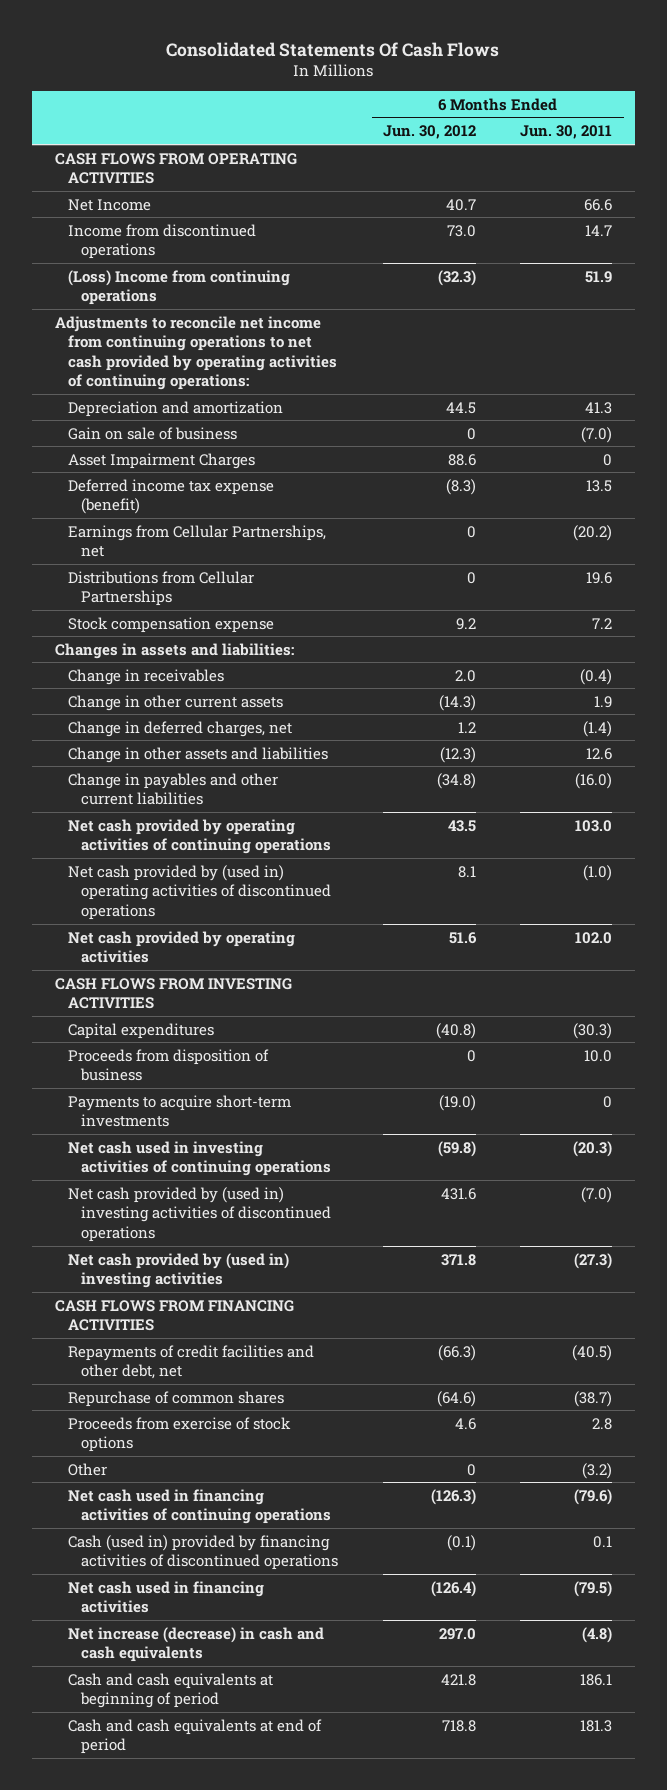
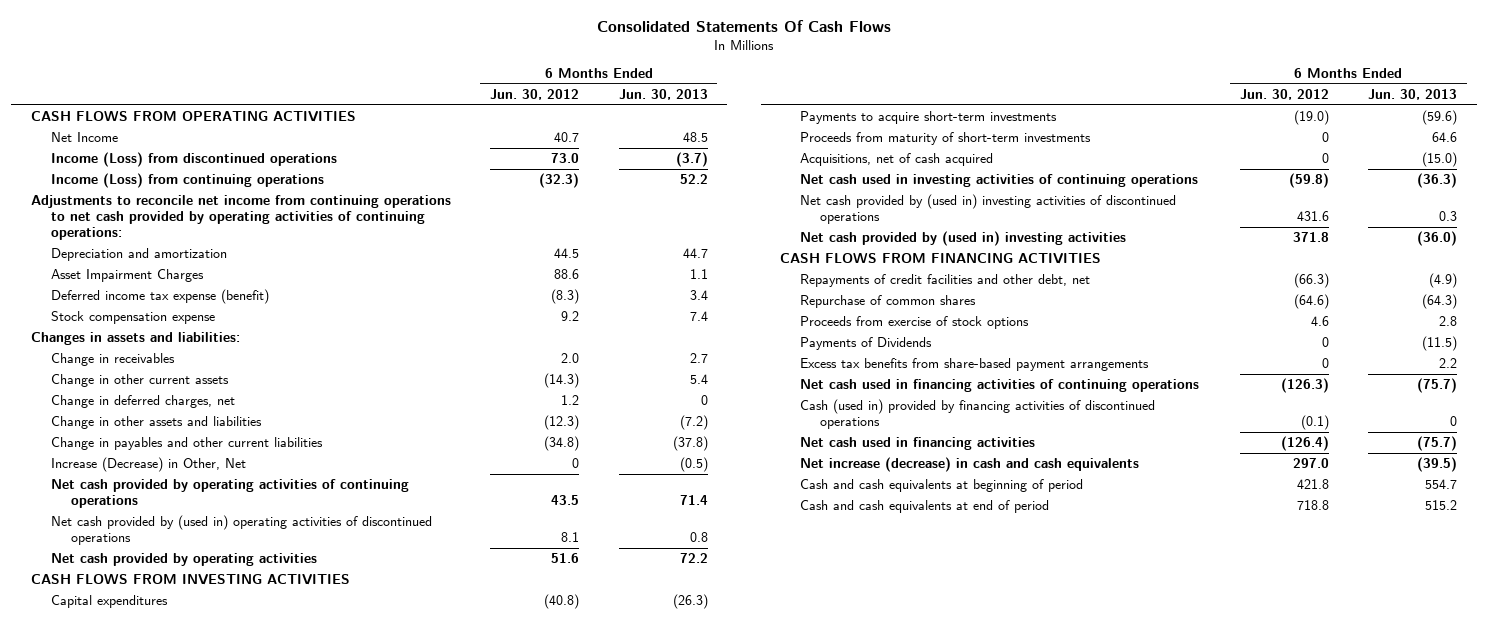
[520,125,613,140] Jun. 30, 2011 -> none
none -> [618,88,708,100] Jun. 30, 2013
[67,223,256,260] Income from discontinued operations -> [51,151,338,167] Income (Loss) from discontinued operations
[67,269,290,306] (Loss) Income from continuing operations -> [51,172,325,188] Income (Loss) from continuing operations
[67,426,237,440] Gain on sale of business -> none
[67,524,326,558] Earnings from Cellular Partnerships, net -> none
[67,570,254,607] Distributions from Cellular Partnerships -> none
none -> [51,456,247,472] Increase (Decrease) in Other, Net
[67,1048,269,1082] Proceeds from disposition of business -> none
none -> [800,131,1092,145] Proceeds from maturity of short-term investments
none -> [800,152,994,166] Acquisitions, net of cash acquired
[67,1462,107,1476] Other -> none
none -> [800,336,933,350] Payments of Dividends
none -> [800,357,1150,371] Excess tax benefits from share-based payment arrangements

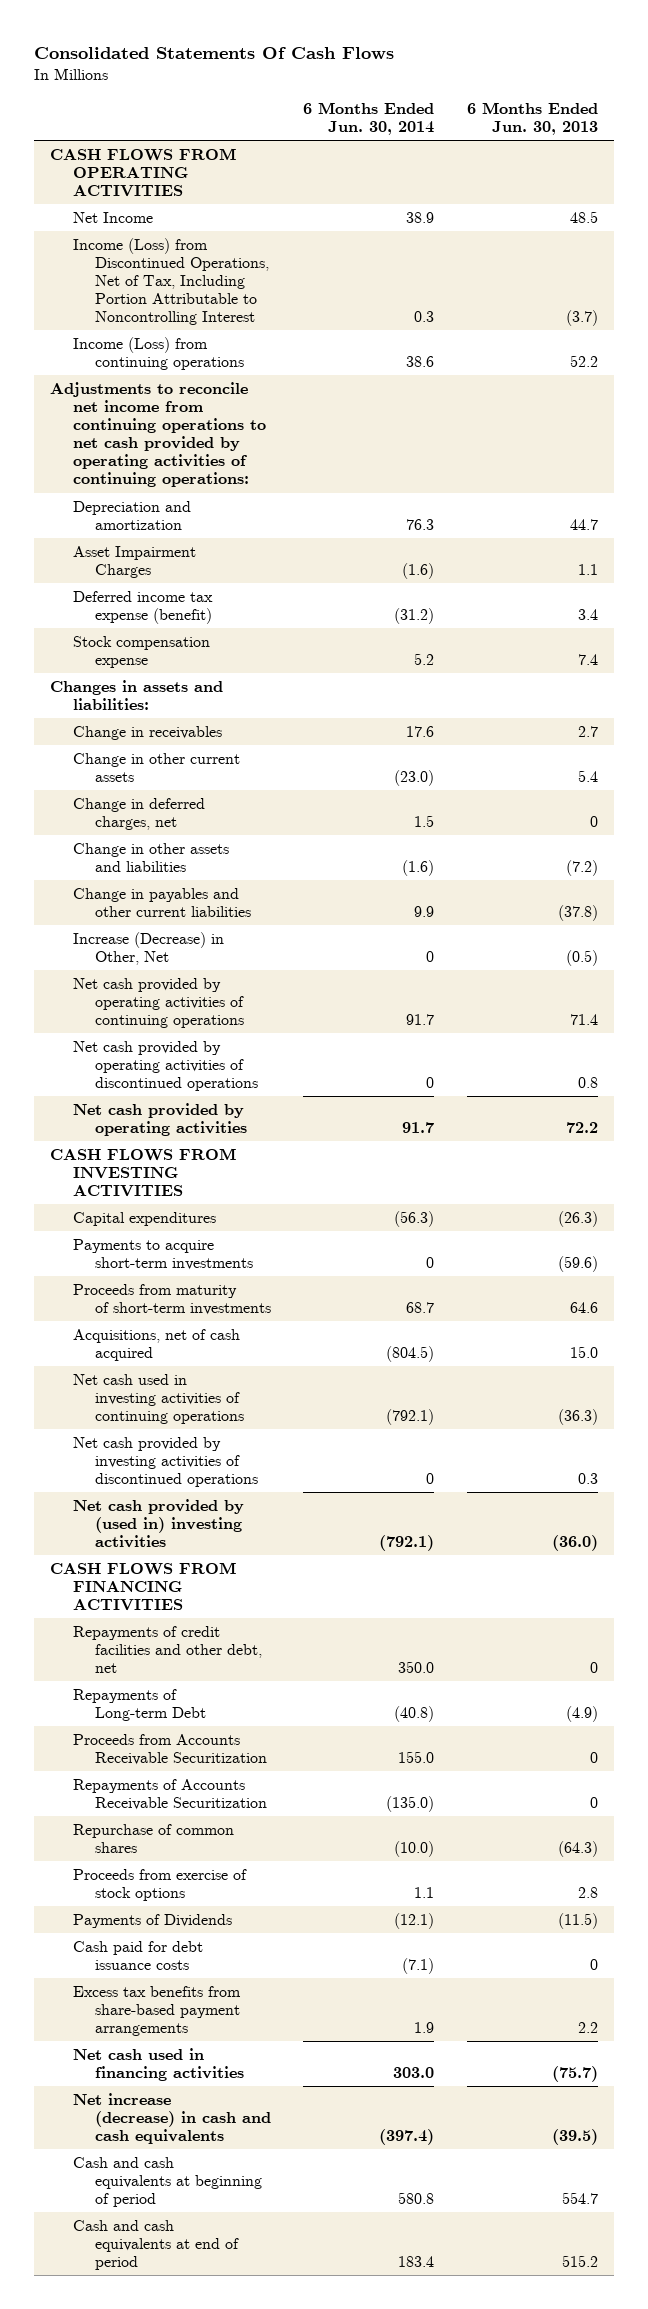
[490,88,580,100] Jun. 30, 2012 -> none
none -> [303,102,435,136] 6 Months Ended Jun. 30, 2014
[51,151,338,167] Income (Loss) from discontinued operations -> [72,237,270,326] Income (Loss) from Discontinued Operations, Net of Tax, Including Portion Attributable to Noncontrolling Interest
[51,514,433,546] Net cash provided by (used in) operating activities of discontinued operations -> [72,1040,259,1092] Net cash provided by operating activities of discontinued operations
[1421,151,1457,167] (15.0) -> [569,1345,598,1358] 15.0
[800,193,1177,225] Net cash provided by (used in) investing activities of discontinued operations -> [72,1436,259,1488] Net cash provided by investing activities of discontinued operations
[1428,272,1457,288] (4.9) -> [589,1662,598,1674] 0
none -> [72,1688,207,1721] Repayments of Long-term Debt
none -> [72,1733,268,1765] Proceeds from Accounts Receivable Securitization
none -> [72,1778,268,1810] Repayments of Accounts Receivable Securitization
none -> [72,1940,203,1970] Cash paid for debt issuance costs
[800,378,1200,392] Net cash used in financing activities of continuing operations -> none
[800,398,1156,430] Cash (used in) provided by financing activities of discontinued operations -> none

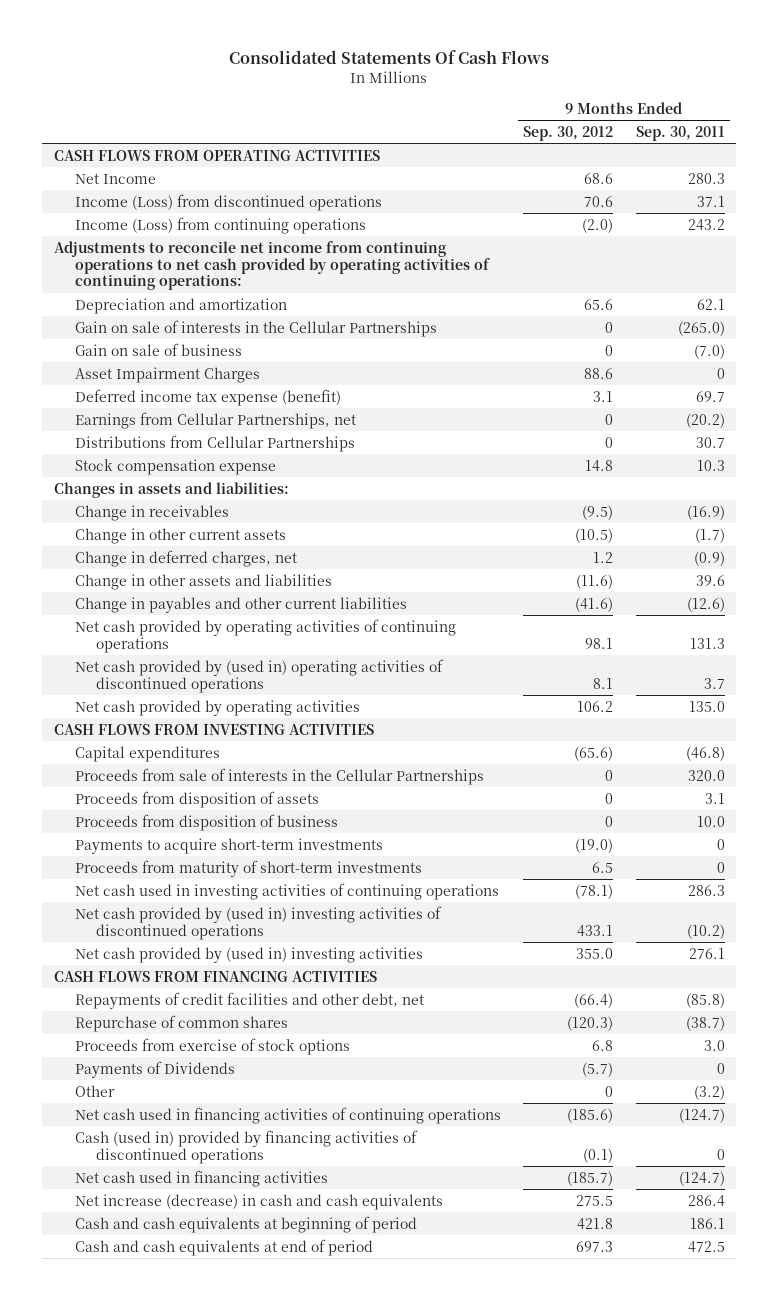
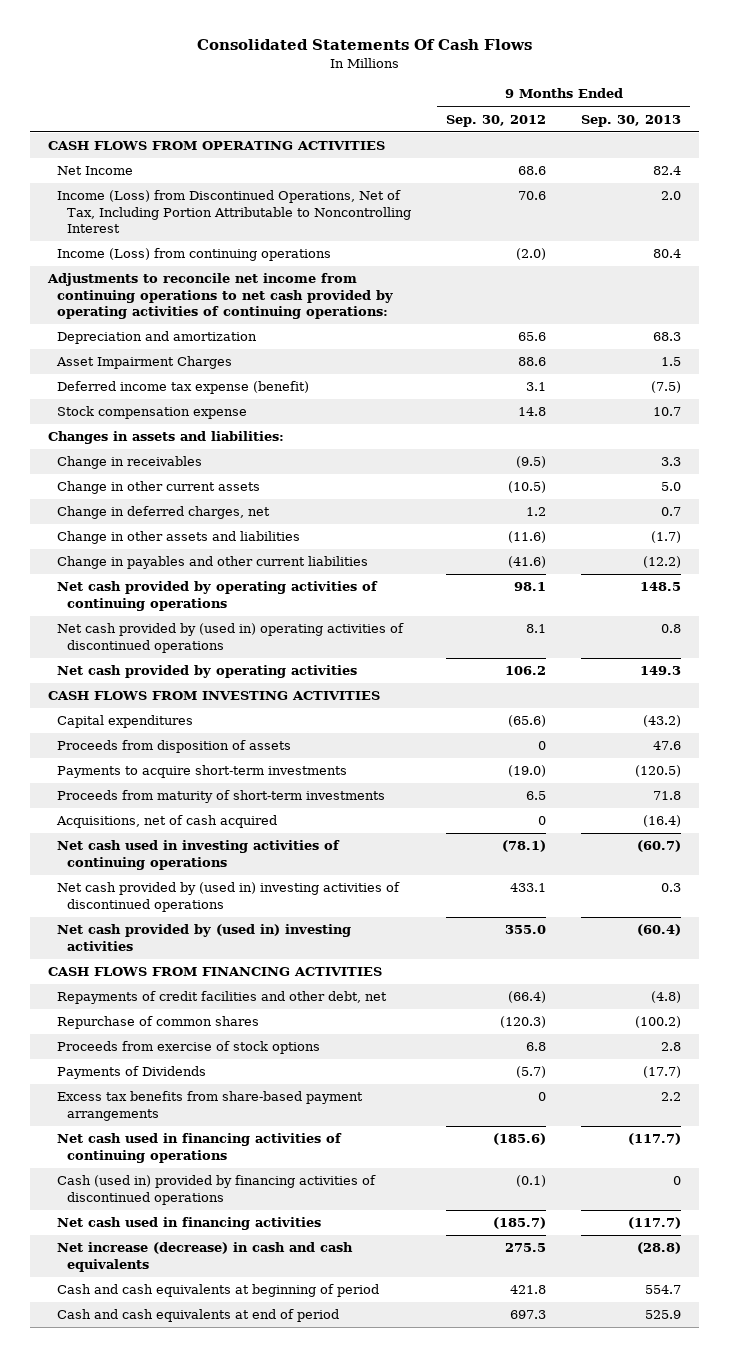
[635,126,725,142] Sep. 30, 2011 -> none
none -> [581,114,682,127] Sep. 30, 2013
[74,193,382,211] Income (Loss) from discontinued operations -> [57,190,411,233] Income (Loss) from Discontinued Operations, Net of Tax, Including Portion Attributable to Noncontrolling Interest
[74,319,437,337] Gain on sale of interests in the Cellular Partnerships -> none
[74,342,242,356] Gain on sale of business -> none
[74,411,356,429] Earnings from Cellular Partnerships, net -> none
[74,434,355,452] Distributions from Cellular Partnerships -> none
[74,767,484,785] Proceeds from sale of interests in the Cellular Partnerships -> none
[74,813,338,831] Proceeds from disposition of business -> none
none -> [56,815,278,829] Acquisitions, net of cash acquired
[74,1084,115,1097] Other -> none
none -> [57,1091,364,1121] Excess tax benefits from share-based payment arrangements

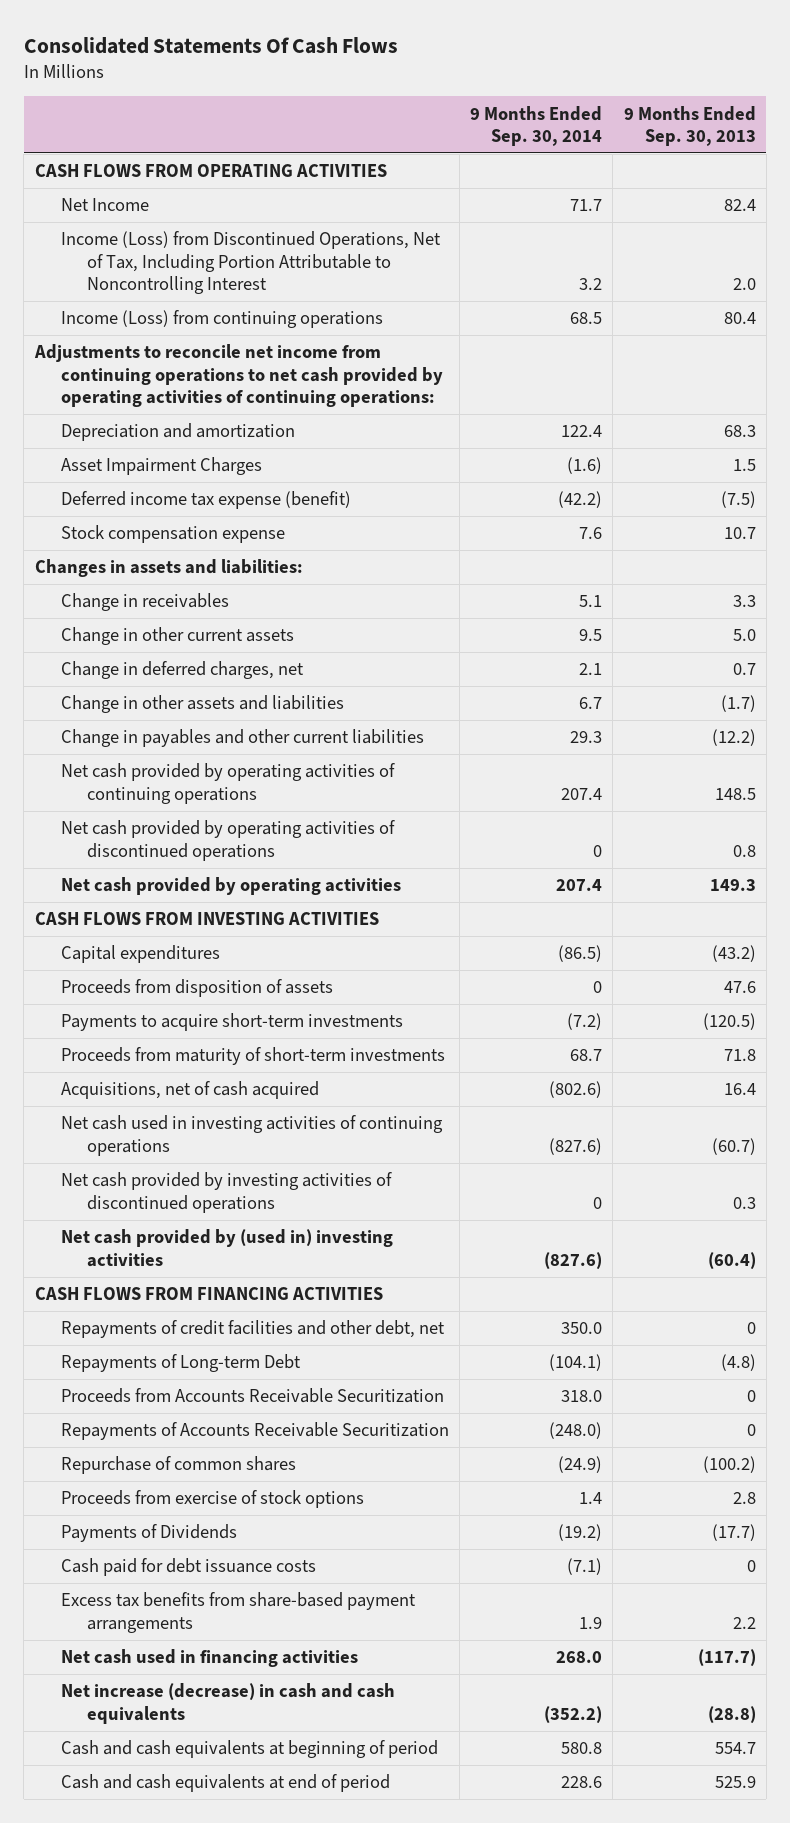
[446,114,547,127] Sep. 30, 2012 -> none
none -> [470,105,603,146] 9 Months Ended Sep. 30, 2014
[57,623,405,653] Net cash provided by (used in) operating activities of discontinued operations -> [60,820,395,861] Net cash provided by operating activities of discontinued operations
[643,815,682,828] (16.4) -> [723,1083,756,1096] 16.4
[57,882,401,912] Net cash provided by (used in) investing activities of discontinued operations -> [60,1172,392,1213] Net cash provided by investing activities of discontinued operations
[651,991,682,1004] (4.8) -> [746,1322,756,1335] 0
none -> [60,1354,301,1373] Repayments of Long-term Debt
none -> [60,1388,444,1404] Proceeds from Accounts Receivable Securitization
none -> [60,1422,449,1441] Repayments of Accounts Receivable Securitization
none -> [60,1558,316,1577] Cash paid for debt issuance costs
[57,1133,343,1163] Net cash used in financing activities of continuing operations -> none
[57,1175,377,1205] Cash (used in) provided by financing activities of discontinued operations -> none

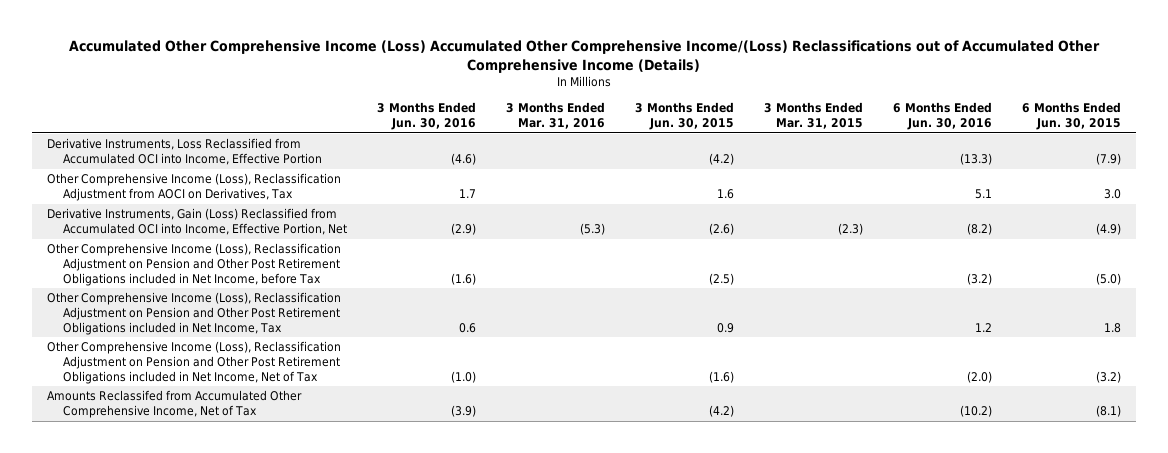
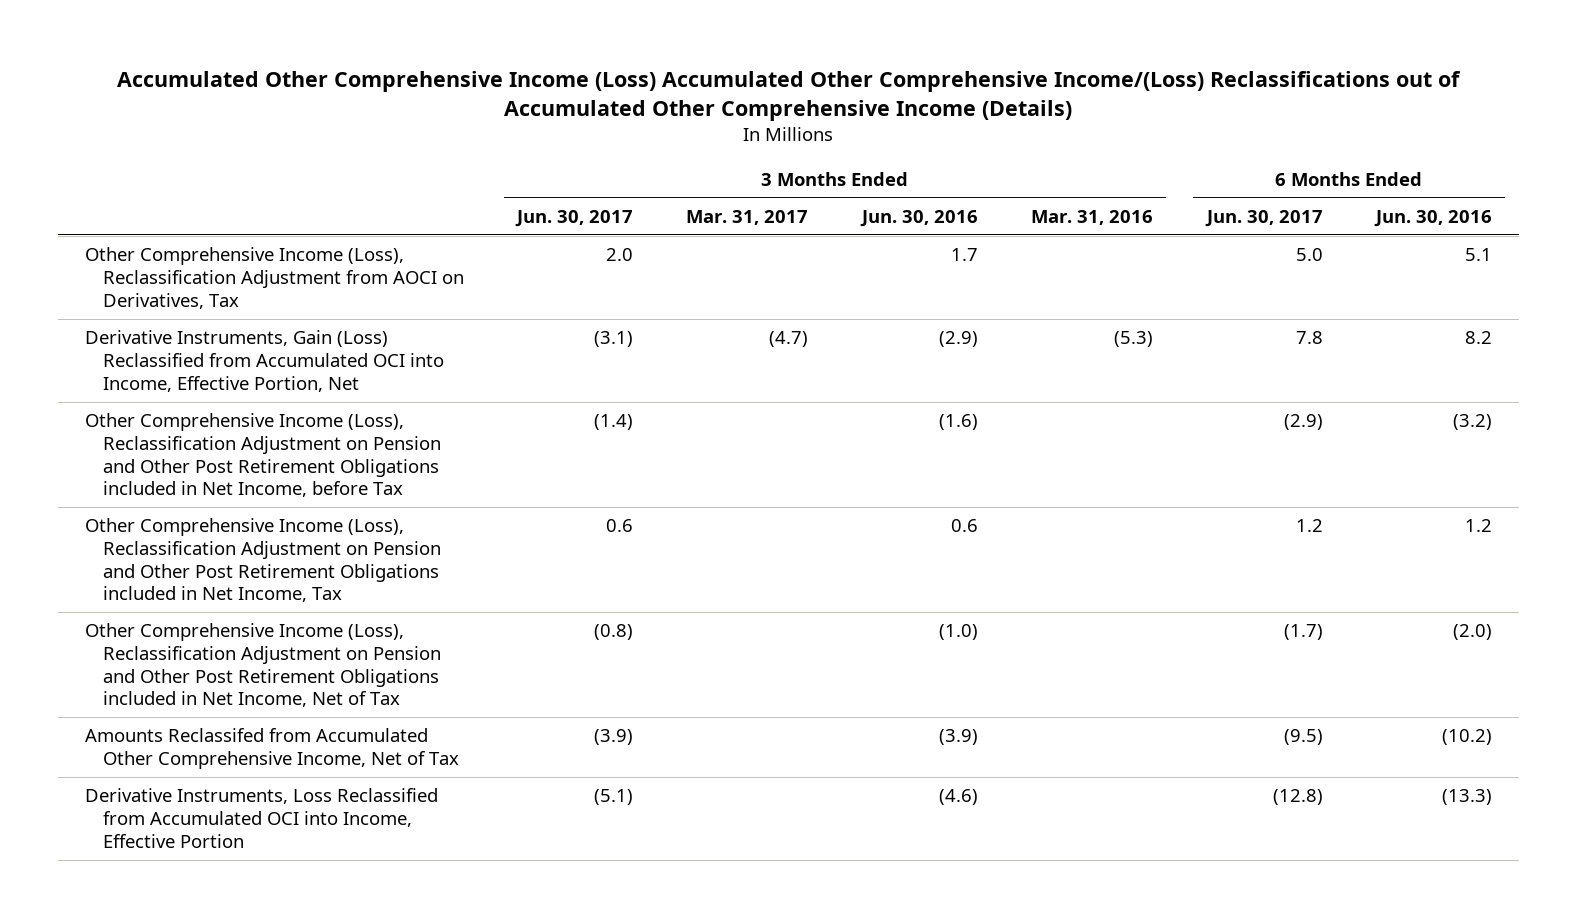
[634,102,734,130] 3 Months Ended Jun. 30, 2015 -> none
[763,102,863,129] 3 Months Ended Mar. 31, 2015 -> none
[1021,102,1121,130] 6 Months Ended Jun. 30, 2015 -> none
none -> [515,209,634,227] Jun. 30, 2017
none -> [686,209,809,225] Mar. 31, 2017
none -> [1204,209,1323,227] Jun. 30, 2017
[966,222,992,235] (8.2) -> [1464,331,1492,345] 8.2
[47,138,323,165] Derivative Instruments, Loss Reclassified from Accumulated OCI into Income, Effective Portion -> [84,788,438,848] Derivative Instruments, Loss Reclassified from Accumulated OCI into Income, Effective Portion

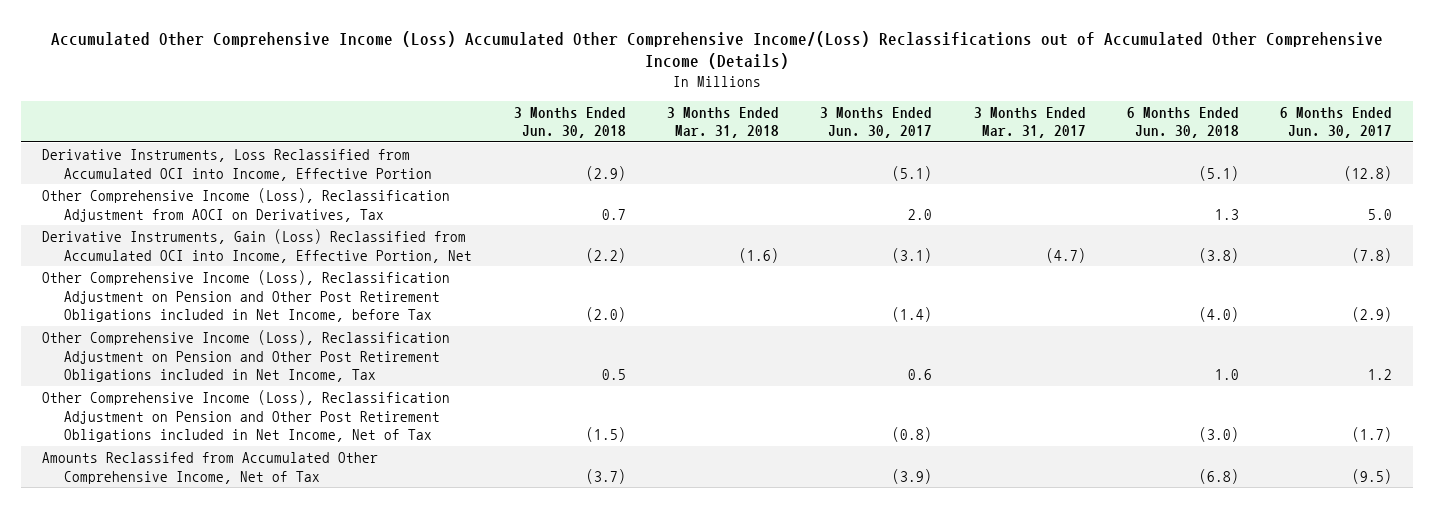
[859,209,978,227] Jun. 30, 2016 -> none
[1031,209,1154,225] Mar. 31, 2016 -> none
[1373,209,1492,227] Jun. 30, 2016 -> none
none -> [513,106,626,139] 3 Months Ended Jun. 30, 2018
none -> [666,106,779,139] 3 Months Ended Mar. 31, 2018
none -> [1126,106,1239,139] 6 Months Ended Jun. 30, 2018
[84,788,438,848] Derivative Instruments, Loss Reclassified from Accumulated OCI into Income, Effective Portion -> [42,149,433,181] Derivative Instruments, Loss Reclassified from Accumulated OCI into Income, Effective Portion
[1295,331,1323,345] 7.8 -> [1352,247,1393,263] (7.8)

